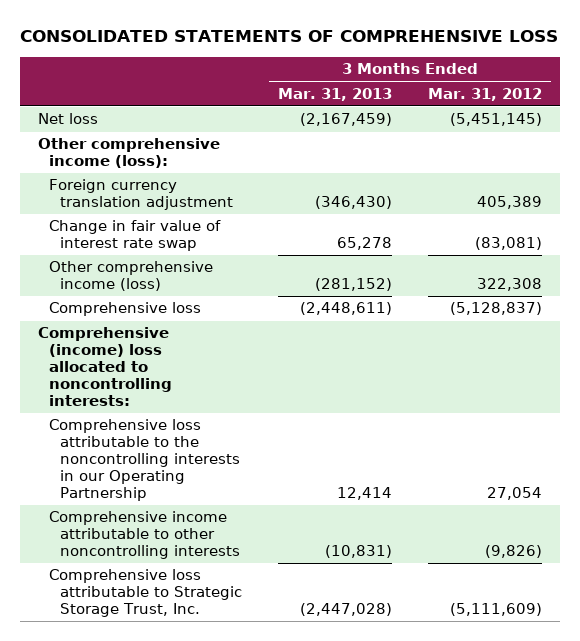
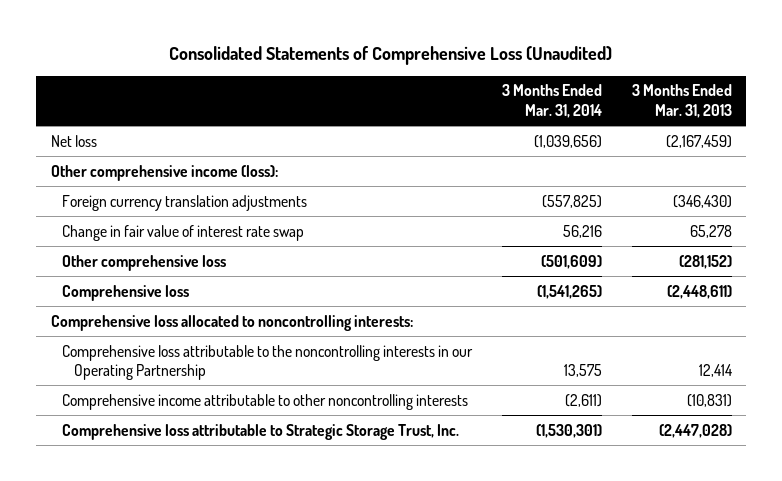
[20,30,559,43] CONSOLIDATED STATEMENTS OF COMPREHENSIVE LOSS -> [169,46,613,66] Consolidated Statements of Comprehensive Loss (Unaudited)
[428,87,543,101] Mar. 31, 2012 -> none
none -> [501,84,602,118] 3 Months Ended Mar. 31, 2014
[49,179,234,211] Foreign currency translation adjustment -> [62,194,308,211] Foreign currency translation adjustments
[49,261,214,292] Other comprehensive income (loss) -> [62,254,227,271] Other comprehensive loss
[38,327,173,406] Comprehensive (income) loss allocated to noncontrolling interests: -> [50,314,413,331] Comprehensive loss allocated to noncontrolling interests:

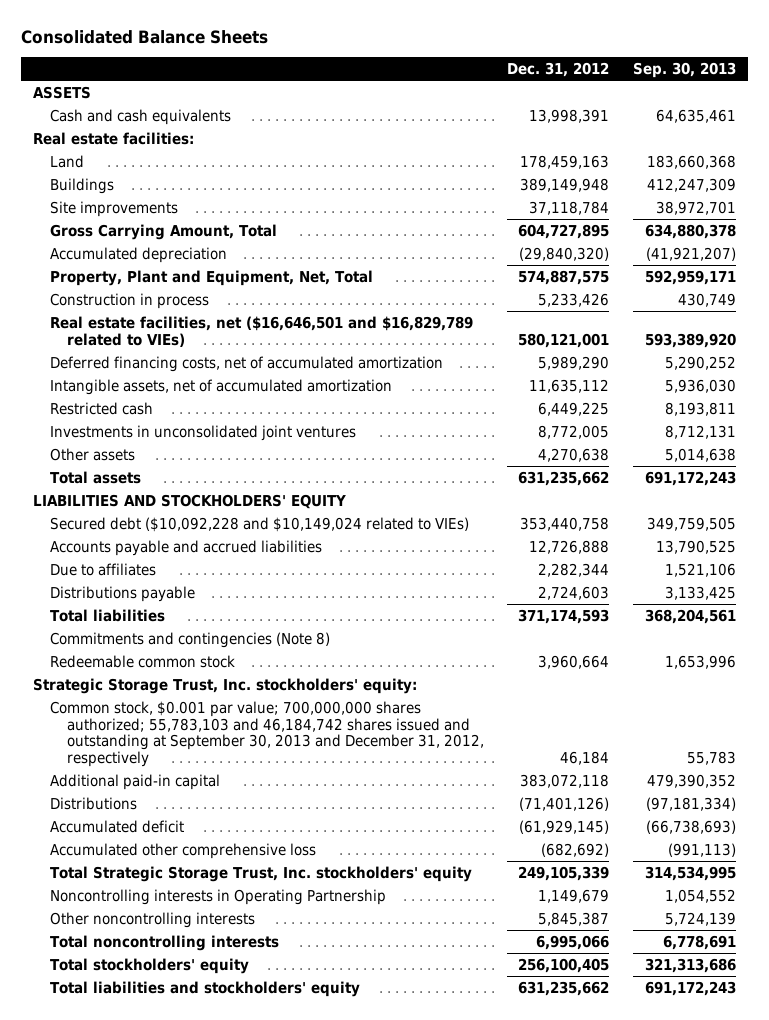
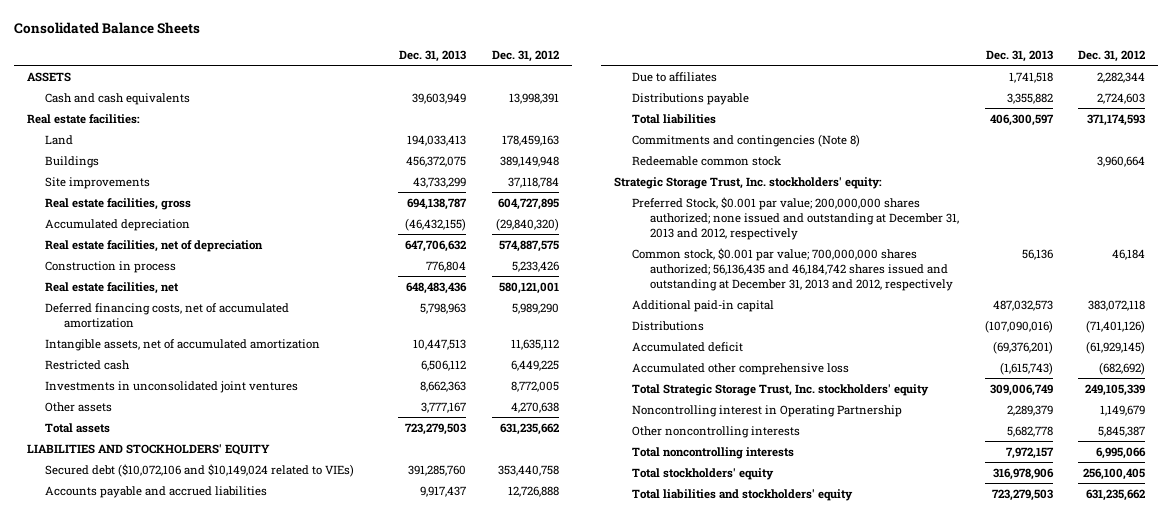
[633,62,737,79] Sep. 30, 2013 -> none
none -> [399,50,467,63] Dec. 31, 2013
[49,223,277,240] Gross Carrying Amount, Total -> [45,197,192,210] Real estate facilities, gross
[49,269,373,286] Property, Plant and Equipment, Net, Total -> [45,239,264,252] Real estate facilities, net of depreciation
[49,315,473,347] Real estate facilities, net ($16,646,501 and $16,829,789 related to VIEs) -> [45,281,180,294] Real estate facilities, net
[49,516,469,532] Secured debt ($10,092,228 and $10,149,024 related to VIEs) -> [45,463,355,477] Secured debt ($10,072,106 and $10,149,024 related to VIEs)
none -> [632,196,960,240] Preferred Stock, $0.001 par value; 200,000,000 shares authorized; none issued and outstanding at December 31, 2013 and 2012, respectively
[49,700,484,768] Common stock, $0.001 par value; 700,000,000 shares authorized; 55,783,103 and 46,184,742 shares issued and outstanding at September 30, 2013 and December 31, 2012, respectively -> [632,247,954,291] Common stock, $0.001 par value; 700,000,000 shares authorized; 56,136,435 and 46,184,742 shares issued and outstanding at December 31, 2013 and 2012, respectively
[49,888,386,905] Noncontrolling interests in Operating Partnership -> [632,404,903,417] Noncontrolling interest in Operating Partnership

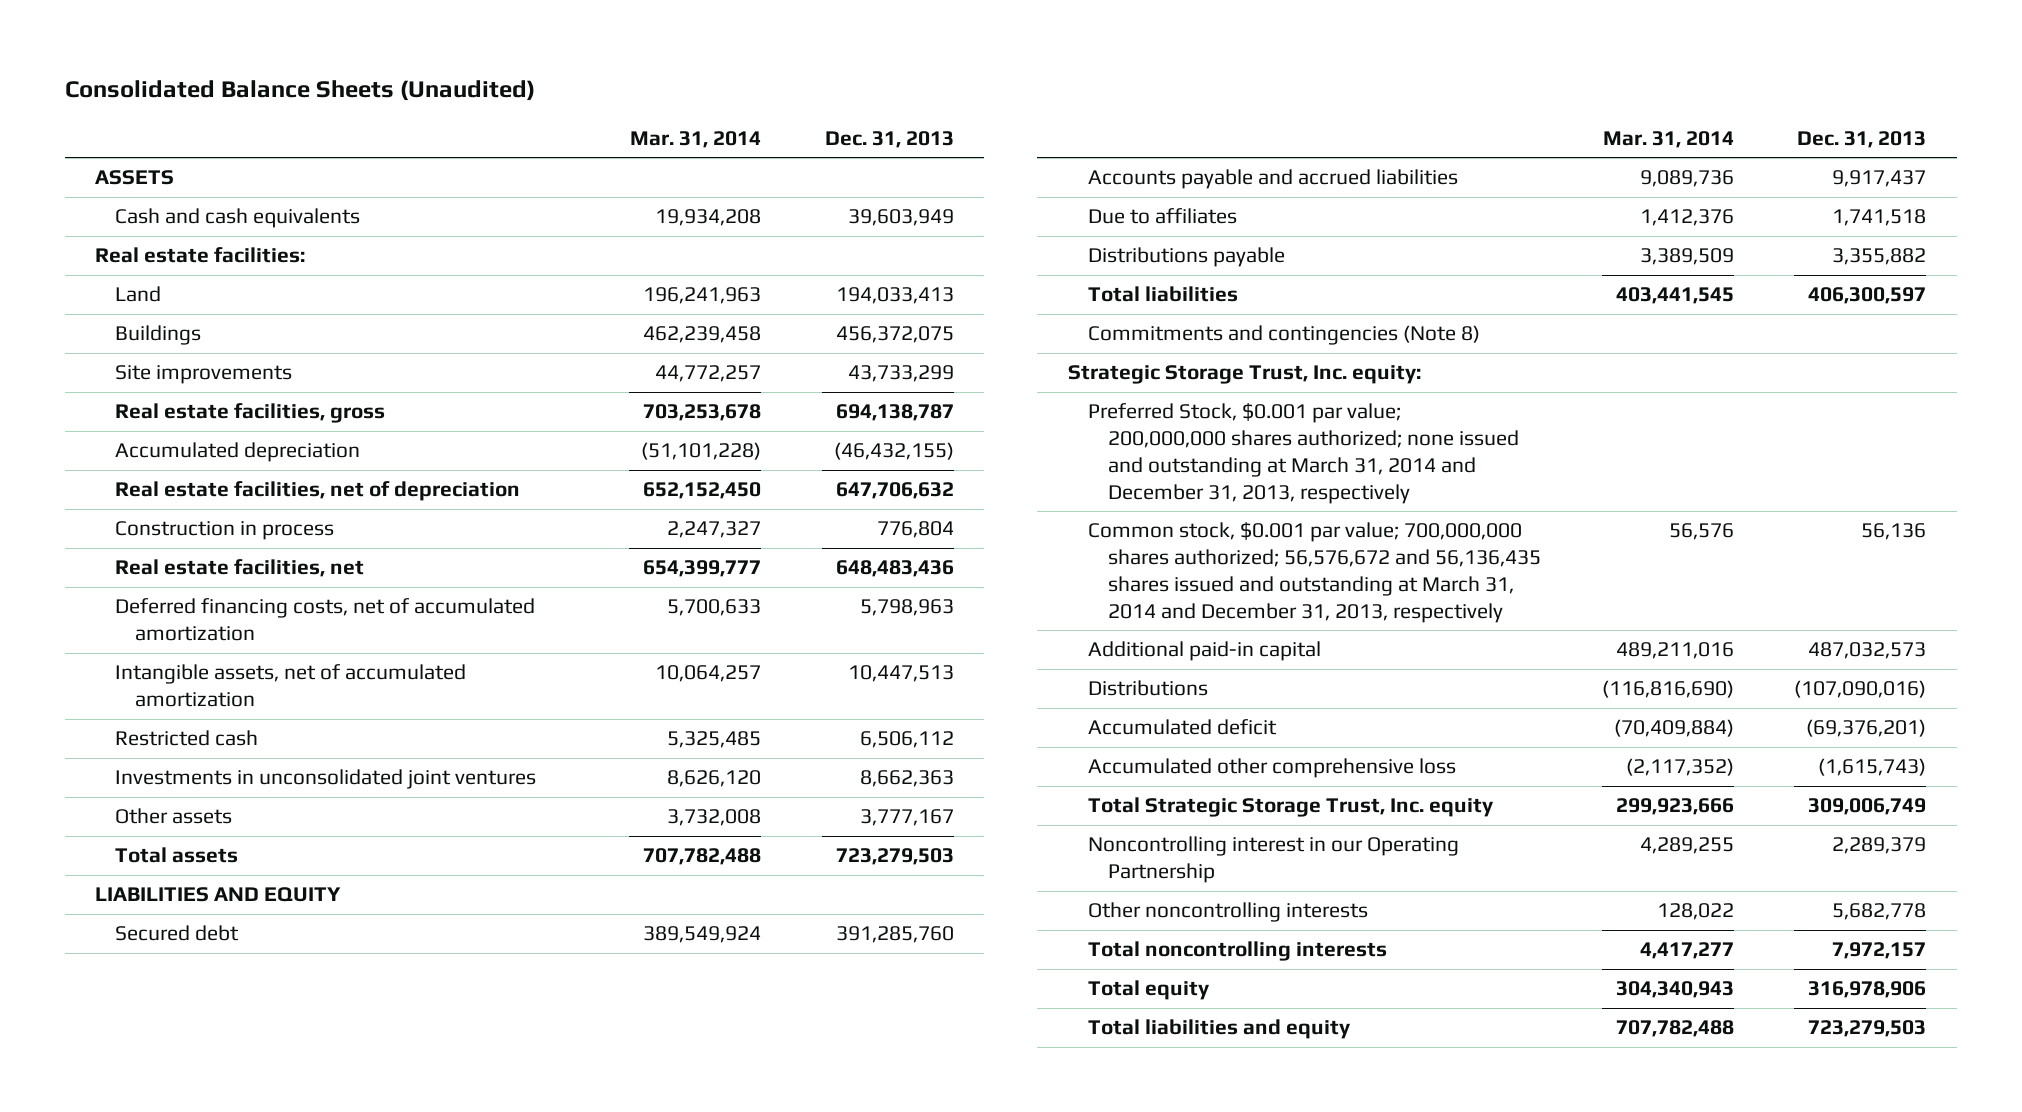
[14,21,201,34] Consolidated Balance Sheets -> [64,80,535,102] Consolidated Balance Sheets (Unaudited)
[491,50,559,63] Dec. 31, 2012 -> none
none -> [630,130,762,148] Mar. 31, 2014
[27,443,271,455] LIABILITIES AND STOCKHOLDERS' EQUITY -> [95,887,342,903] LIABILITIES AND EQUITY
[45,463,355,477] Secured debt ($10,072,106 and $10,149,024 related to VIEs) -> [115,925,240,942] Secured debt
[632,155,782,166] Redeemable common stock -> none
[613,176,882,189] Strategic Storage Trust, Inc. stockholders' equity: -> [1067,365,1421,385] Strategic Storage Trust, Inc. equity:
[632,196,960,240] Preferred Stock, $0.001 par value; 200,000,000 shares authorized; none issued and outstanding at December 31, 2013 and 2012, respectively -> [1087,403,1519,504] Preferred Stock, $0.001 par value; 200,000,000 shares authorized; none issued and outstanding at March 31, 2014 and December 31, 2013, respectively
[632,247,954,291] Common stock, $0.001 par value; 700,000,000 shares authorized; 56,136,435 and 46,184,742 shares issued and outstanding at December 31, 2013 and 2012, respectively -> [1087,522,1541,623] Common stock, $0.001 par value; 700,000,000 shares authorized; 56,576,672 and 56,136,435 shares issued and outstanding at March 31, 2014 and December 31, 2013, respectively
[632,383,930,396] Total Strategic Storage Trust, Inc. stockholders' equity -> [1087,797,1494,818] Total Strategic Storage Trust, Inc. equity
[632,404,903,417] Noncontrolling interest in Operating Partnership -> [1087,836,1459,884] Noncontrolling interest in our Operating Partnership
[632,467,775,480] Total stockholders' equity -> [1087,980,1210,1001] Total equity
[632,488,854,501] Total liabilities and stockholders' equity -> [1087,1019,1351,1040] Total liabilities and equity

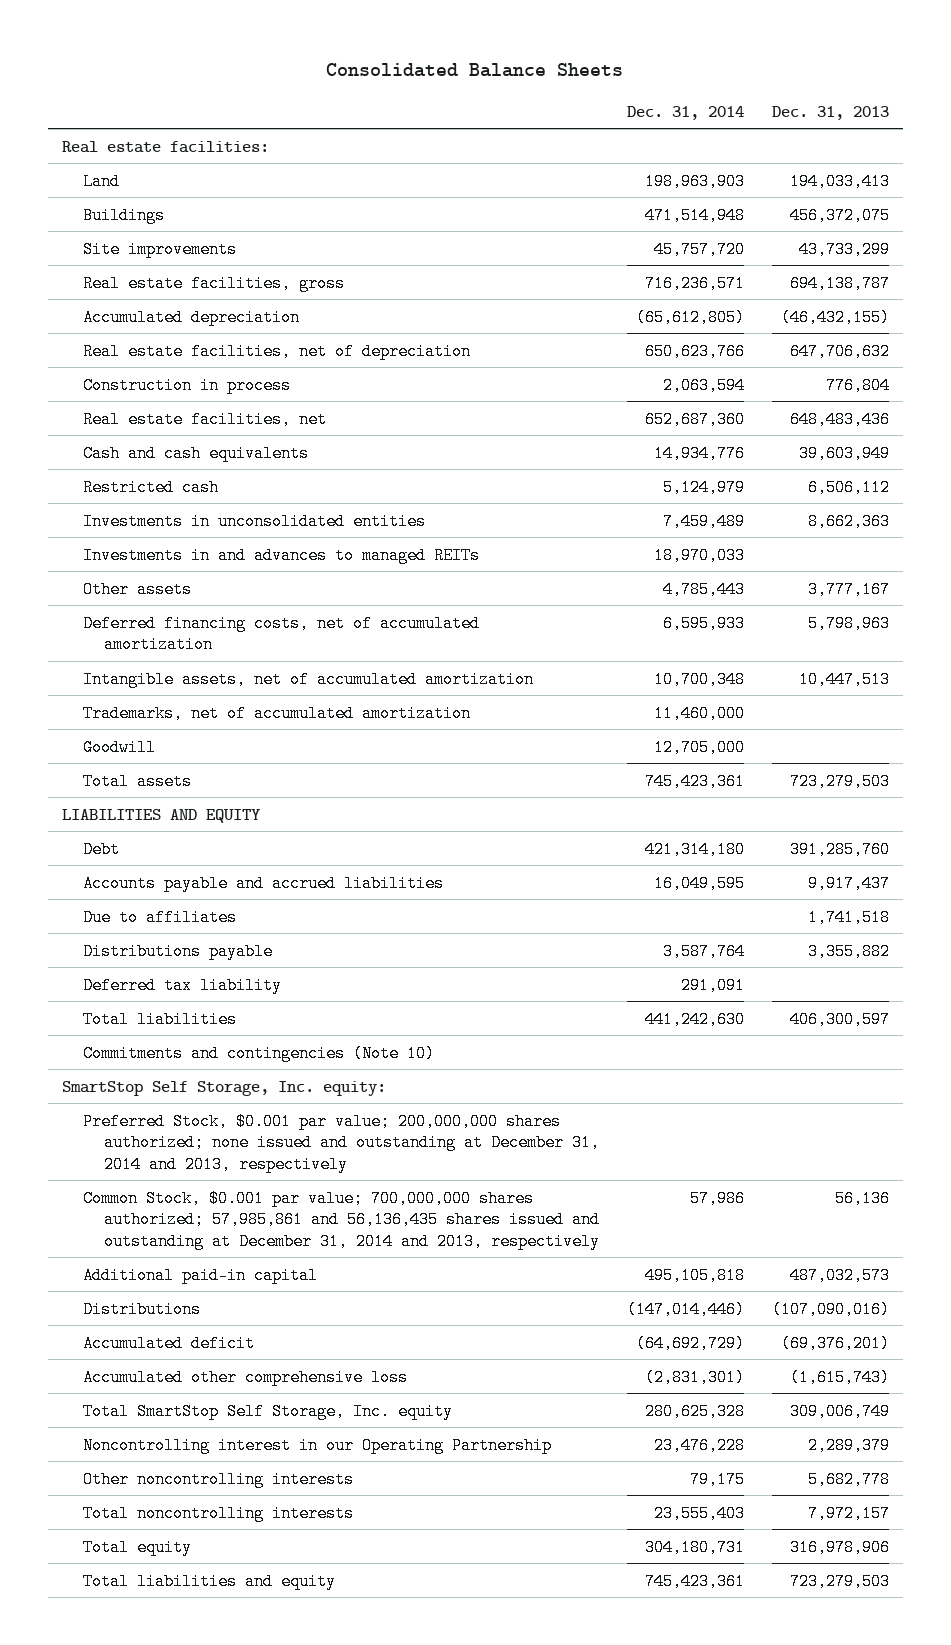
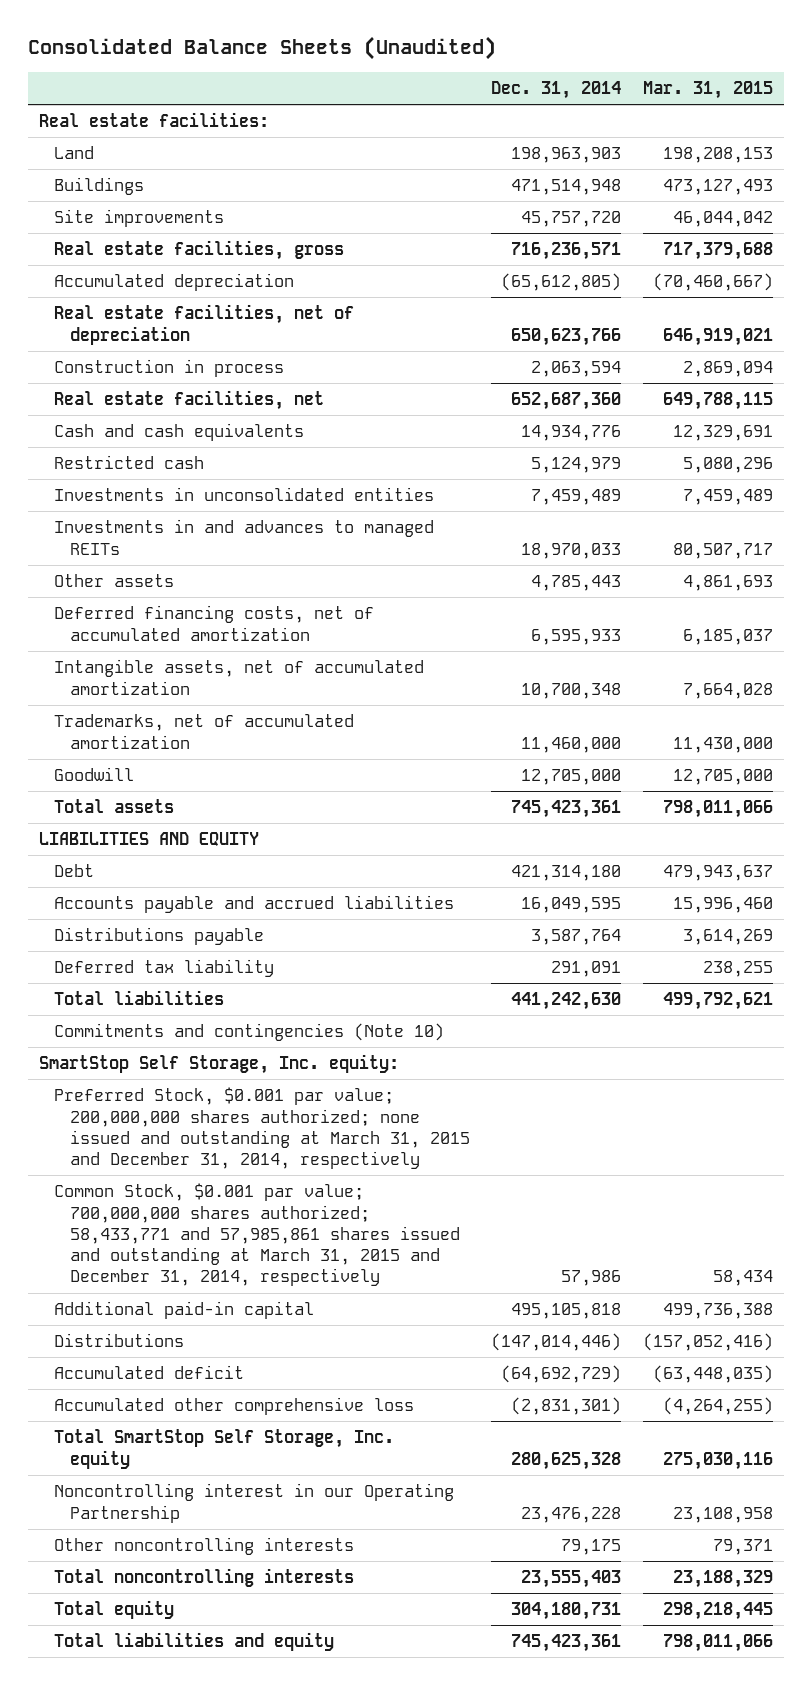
[326,62,624,77] Consolidated Balance Sheets -> [27,36,496,61] Consolidated Balance Sheets (Unaudited)
[772,105,890,120] Dec. 31, 2013 -> none
none -> [643,80,774,99] Mar. 31, 2015
[82,908,237,926] Due to affiliates -> none
[82,1112,600,1173] Preferred Stock, $0.001 par value; 200,000,000 shares authorized; none issued and outstanding at December 31, 2014 and 2013, respectively -> [54,1087,470,1170] Preferred Stock, $0.001 par value; 200,000,000 shares authorized; none issued and outstanding at March 31, 2015 and December 31, 2014, respectively
[82,1189,600,1250] Common Stock, $0.001 par value; 700,000,000 shares authorized; 57,985,861 and 56,136,435 shares issued and outstanding at December 31, 2014 and 2013, respectively -> [54,1183,460,1287] Common Stock, $0.001 par value; 700,000,000 shares authorized; 58,433,771 and 57,985,861 shares issued and outstanding at March 31, 2015 and December 31, 2014, respectively

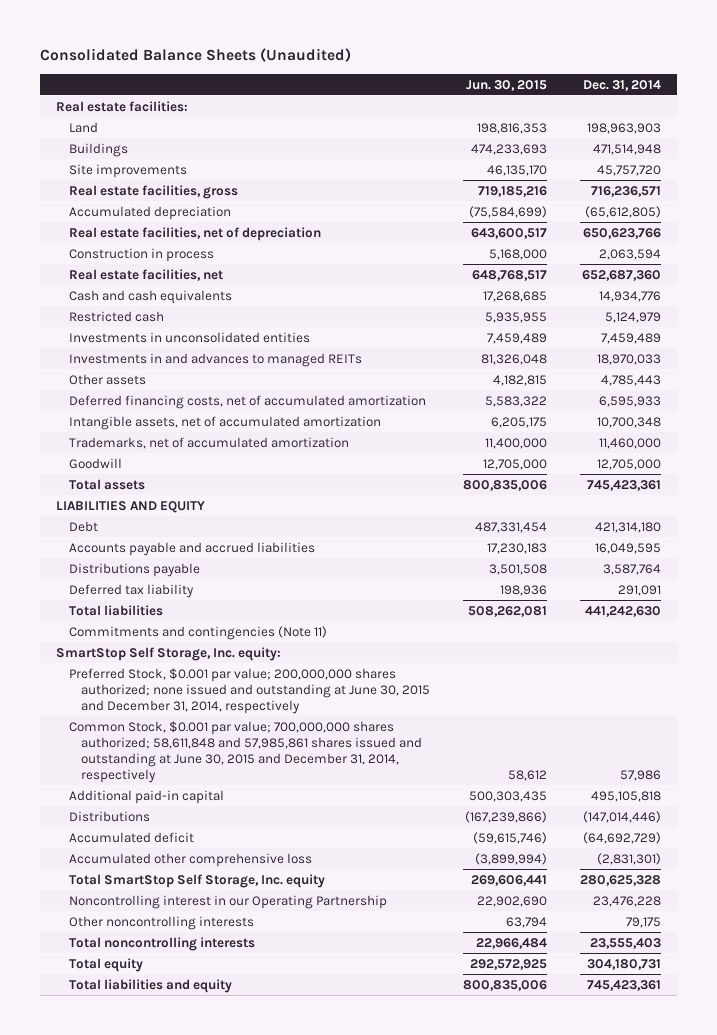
[643,80,774,99] Mar. 31, 2015 -> none
none -> [465,79,547,91] Jun. 30, 2015
[54,1023,445,1042] Commitments and contingencies (Note 10) -> [68,625,327,640] Commitments and contingencies (Note 11)
[54,1087,470,1170] Preferred Stock, $0.001 par value; 200,000,000 shares authorized; none issued and outstanding at March 31, 2015 and December 31, 2014, respectively -> [68,667,431,714] Preferred Stock, $0.001 par value; 200,000,000 shares authorized; none issued and outstanding at June 30, 2015 and December 31, 2014, respectively
[54,1183,460,1287] Common Stock, $0.001 par value; 700,000,000 shares authorized; 58,433,771 and 57,985,861 shares issued and outstanding at March 31, 2015 and December 31, 2014, respectively -> [68,720,423,783] Common Stock, $0.001 par value; 700,000,000 shares authorized; 58,611,848 and 57,985,861 shares issued and outstanding at June 30, 2015 and December 31, 2014, respectively

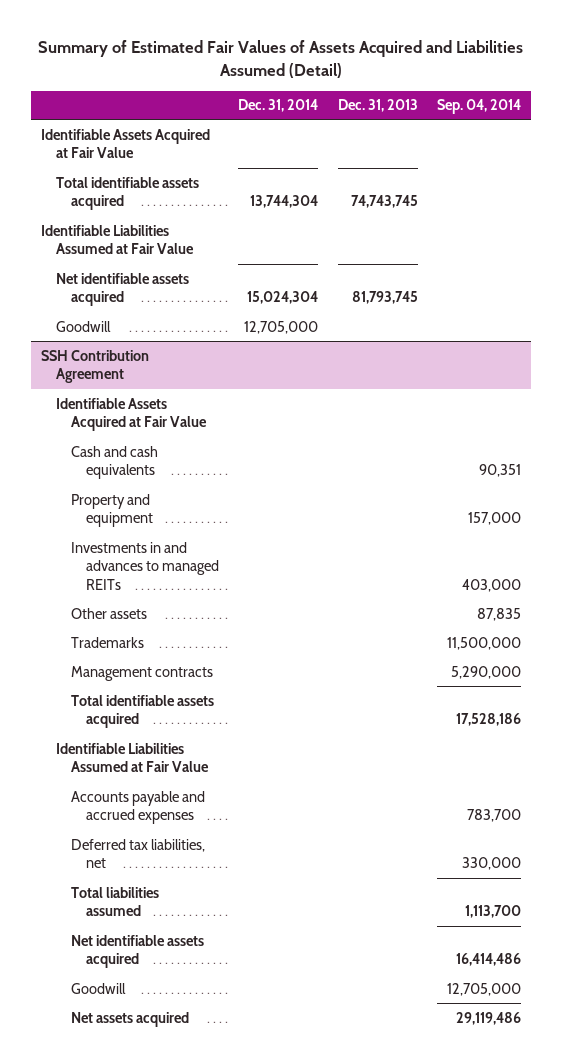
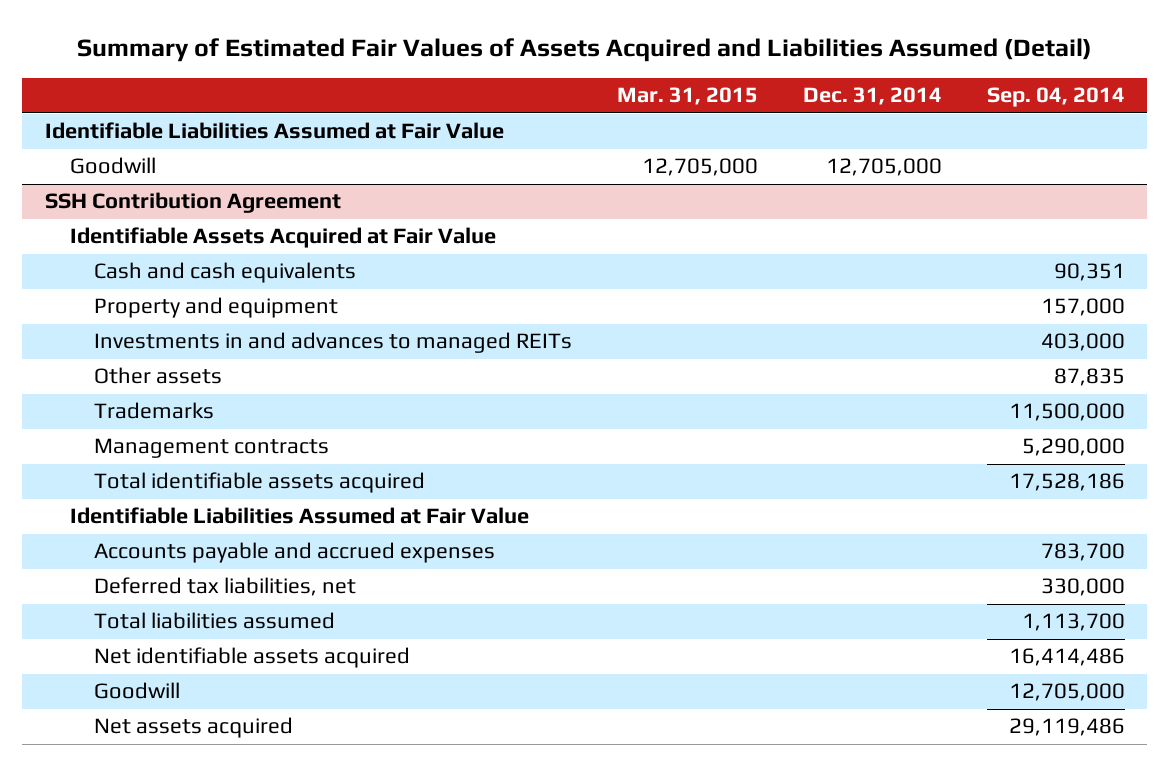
[337,99,418,113] Dec. 31, 2013 -> none
none -> [617,87,759,106] Mar. 31, 2015
[40,128,210,159] Identifiable Assets Acquired at Fair Value -> none
[55,176,199,211] Total identifiable assets acquired -> none
[55,272,189,307] Net identifiable assets acquired -> none

